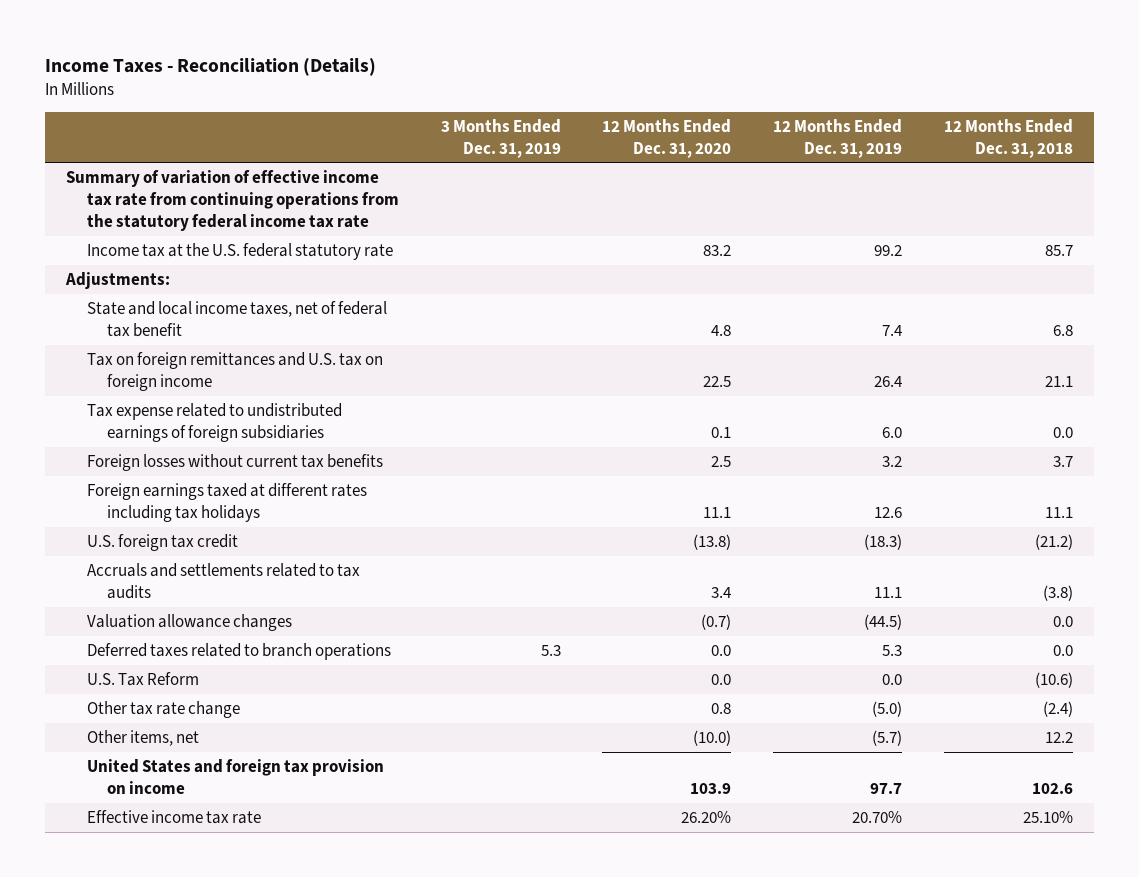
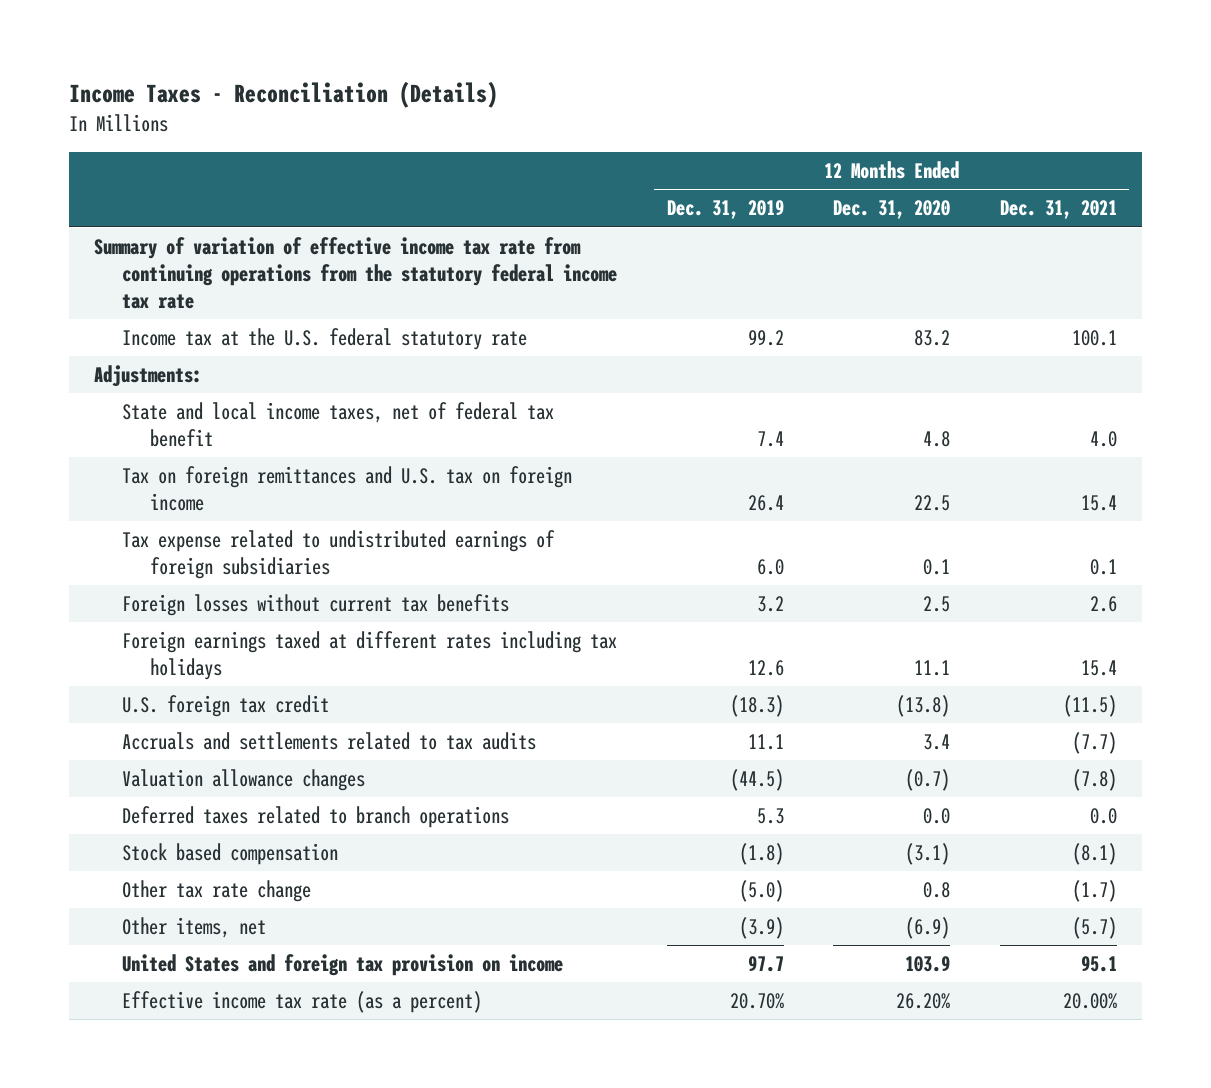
[440,118,561,158] 3 Months Ended Dec. 31, 2019 -> none
[944,118,1074,158] 12 Months Ended Dec. 31, 2018 -> none
none -> [999,200,1117,220] Dec. 31, 2021
[86,672,199,687] U.S. Tax Reform -> none
none -> [122,843,339,866] Stock based compensation
[693,730,732,747] (10.0) -> [905,917,951,940] (6.9)
[872,730,903,747] (5.7) -> [738,917,784,940] (3.9)
[86,810,261,825] Effective income tax rate -> [122,991,483,1014] Effective income tax rate (as a percent)

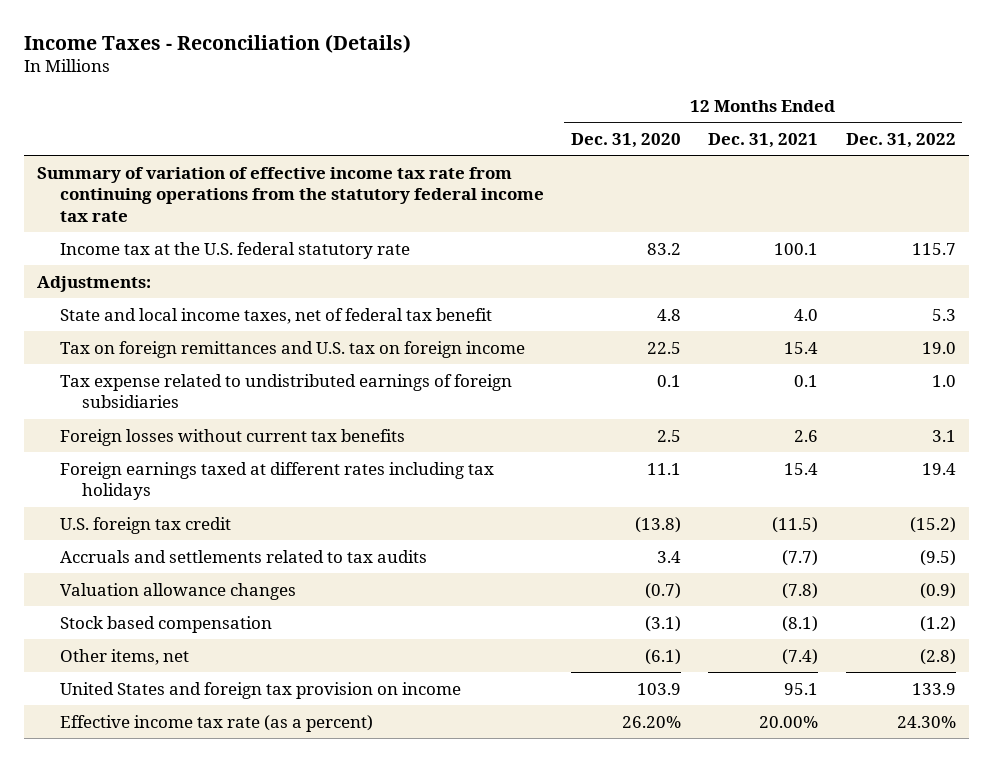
[666,200,784,220] Dec. 31, 2019 -> none
none -> [845,132,956,148] Dec. 31, 2022
[122,806,510,829] Deferred taxes related to branch operations -> none
[122,880,312,903] Other tax rate change -> none
[905,917,951,940] (6.9) -> [644,648,681,665] (6.1)
[1071,917,1117,940] (5.7) -> [782,648,819,665] (7.4)

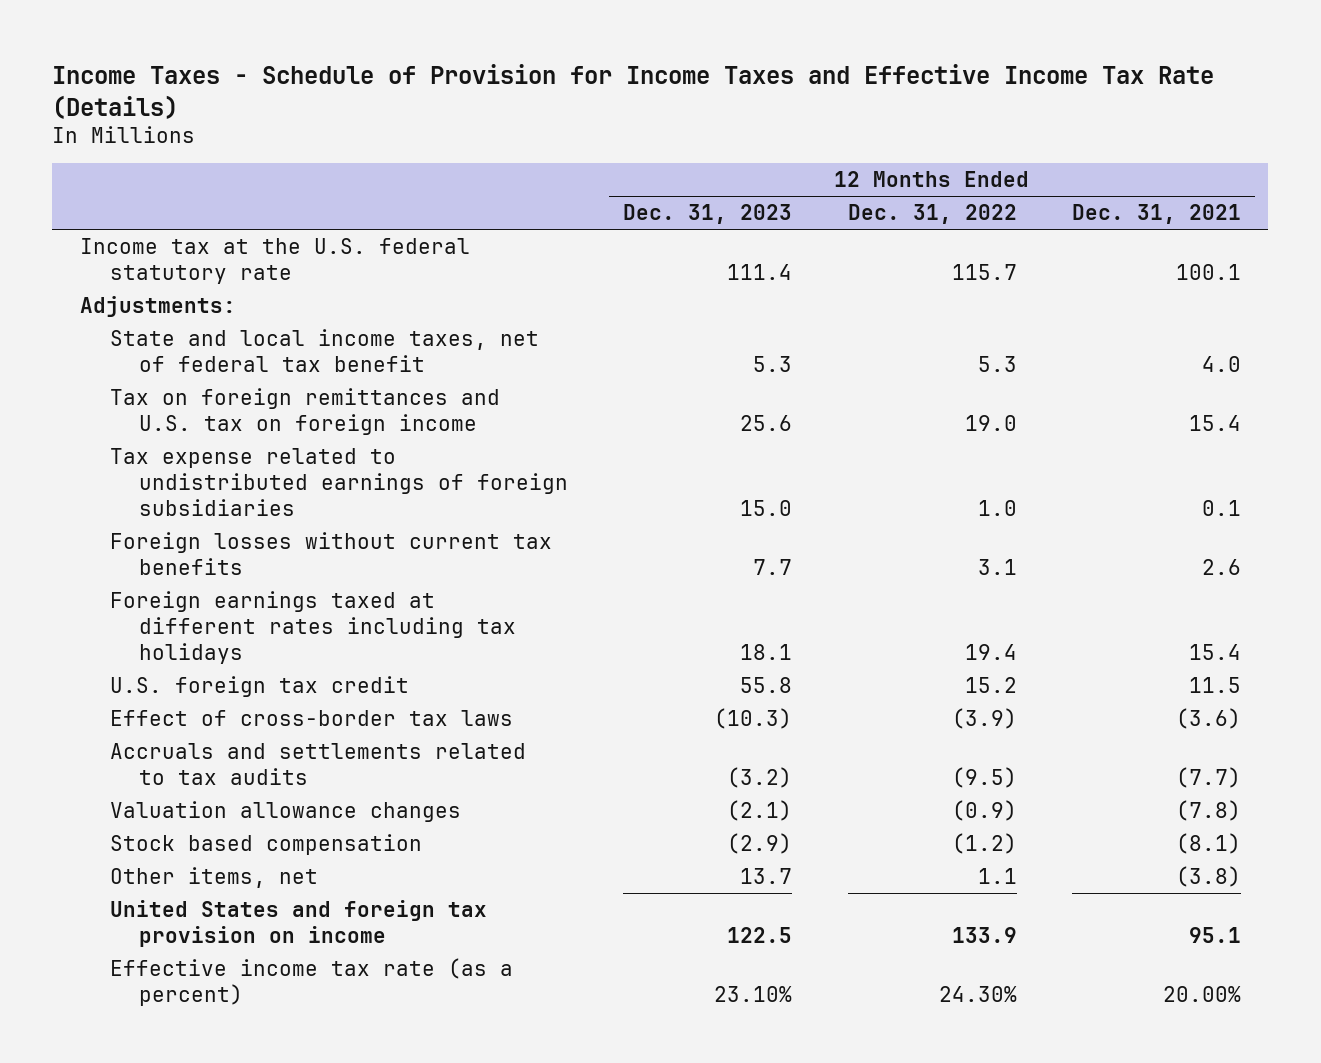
[23,33,411,53] Income Taxes - Reconciliation (Details) -> [52,63,1215,119] Income Taxes - Schedule of Provision for Income Taxes and Effective Income Tax Rate (Details)
[570,132,681,148] Dec. 31, 2020 -> none
none -> [623,204,793,225] Dec. 31, 2023
[37,166,544,222] Summary of variation of effective income tax rate from continuing operations from the statutory federal income tax rate -> none
[772,516,819,533] (11.5) -> [1188,676,1241,693] 11.5
[909,516,956,533] (15.2) -> [964,676,1017,693] 15.2
none -> [109,709,513,726] Effect of cross-border tax laws
[782,648,819,665] (7.4) -> [1175,865,1241,887] (3.8)
[919,648,956,665] (2.8) -> [977,867,1017,884] 1.1

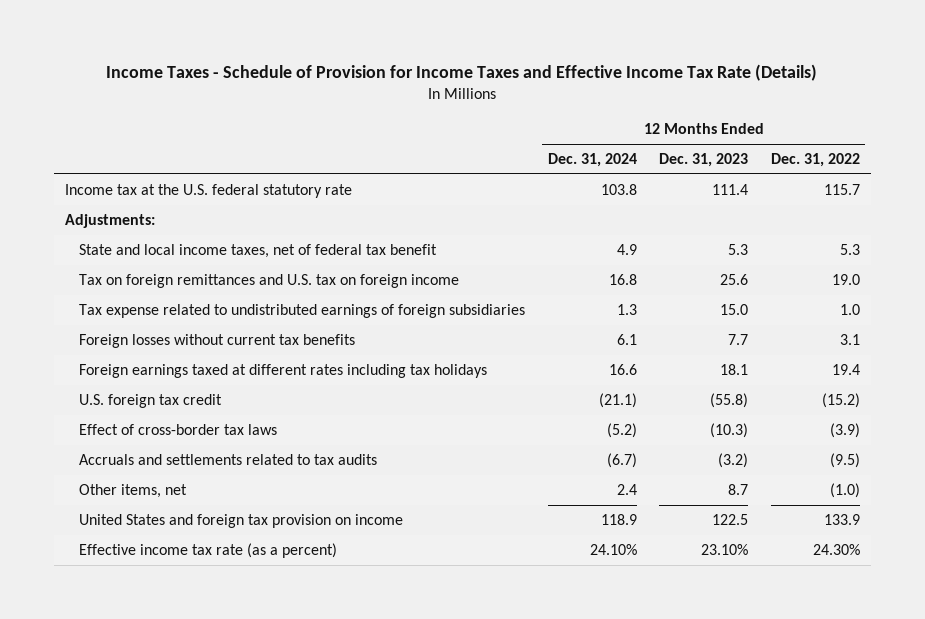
[1071,204,1241,225] Dec. 31, 2021 -> none
none -> [547,152,637,167] Dec. 31, 2024
[740,676,793,693] 55.8 -> [710,392,749,408] (55.8)
[964,676,1017,693] 15.2 -> [821,392,860,408] (15.2)
[109,800,461,822] Valuation allowance changes -> none
[109,833,422,855] Stock based compensation -> none
[740,867,793,884] 13.7 -> [728,483,749,495] 8.7
[977,867,1017,884] 1.1 -> [829,482,860,498] (1.0)

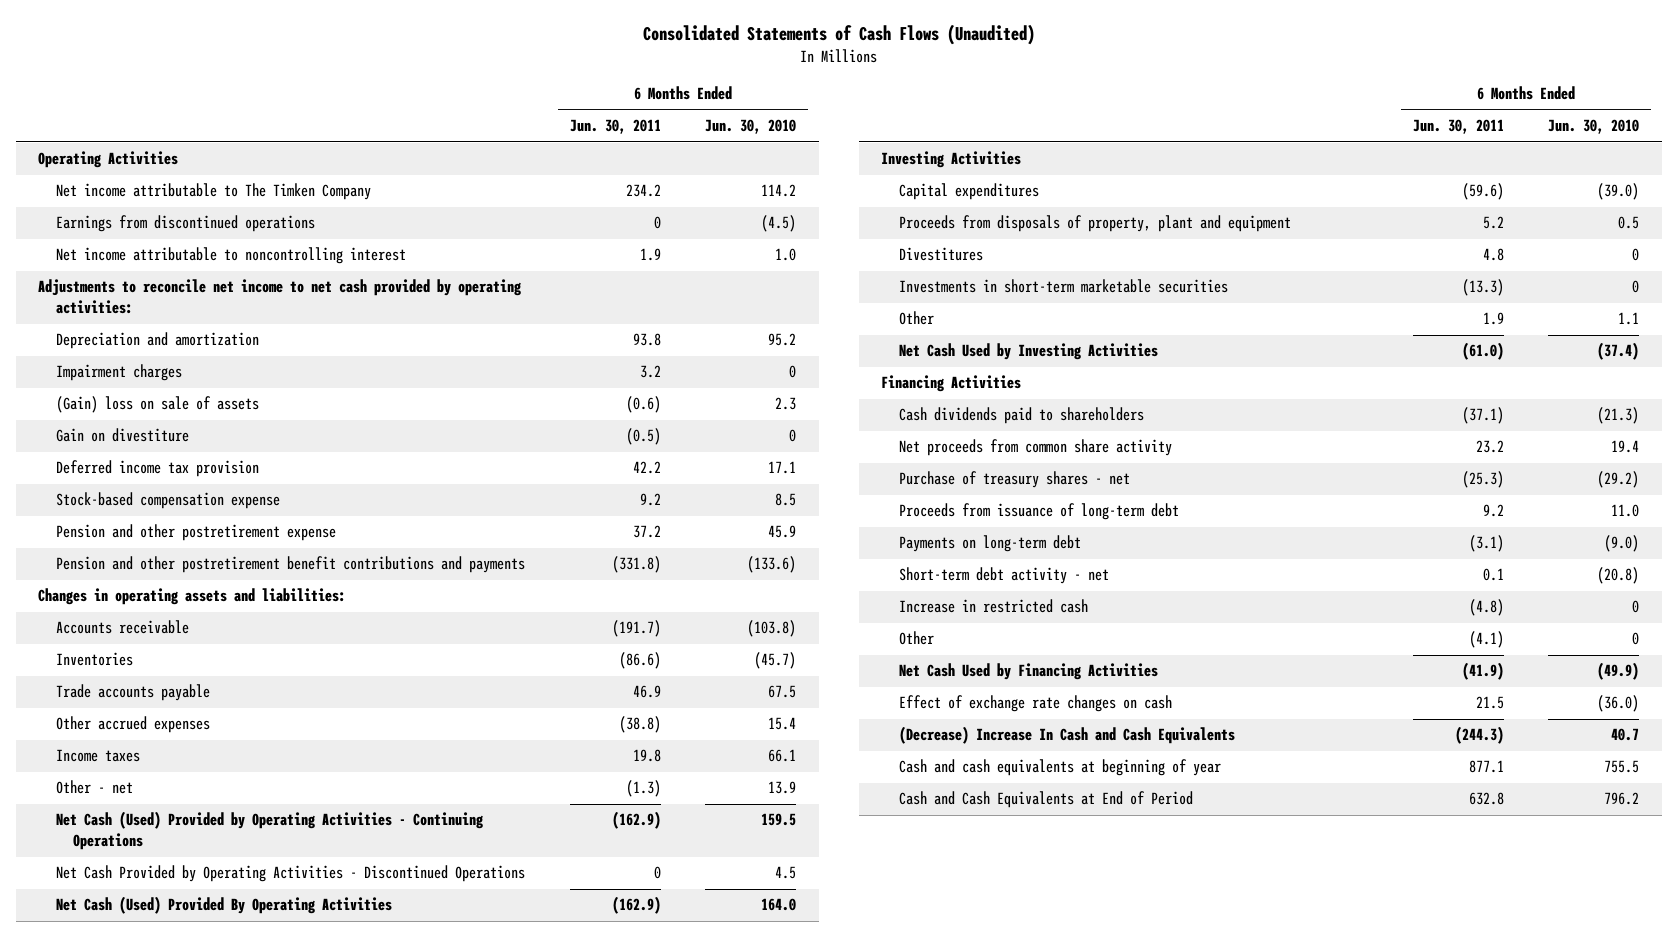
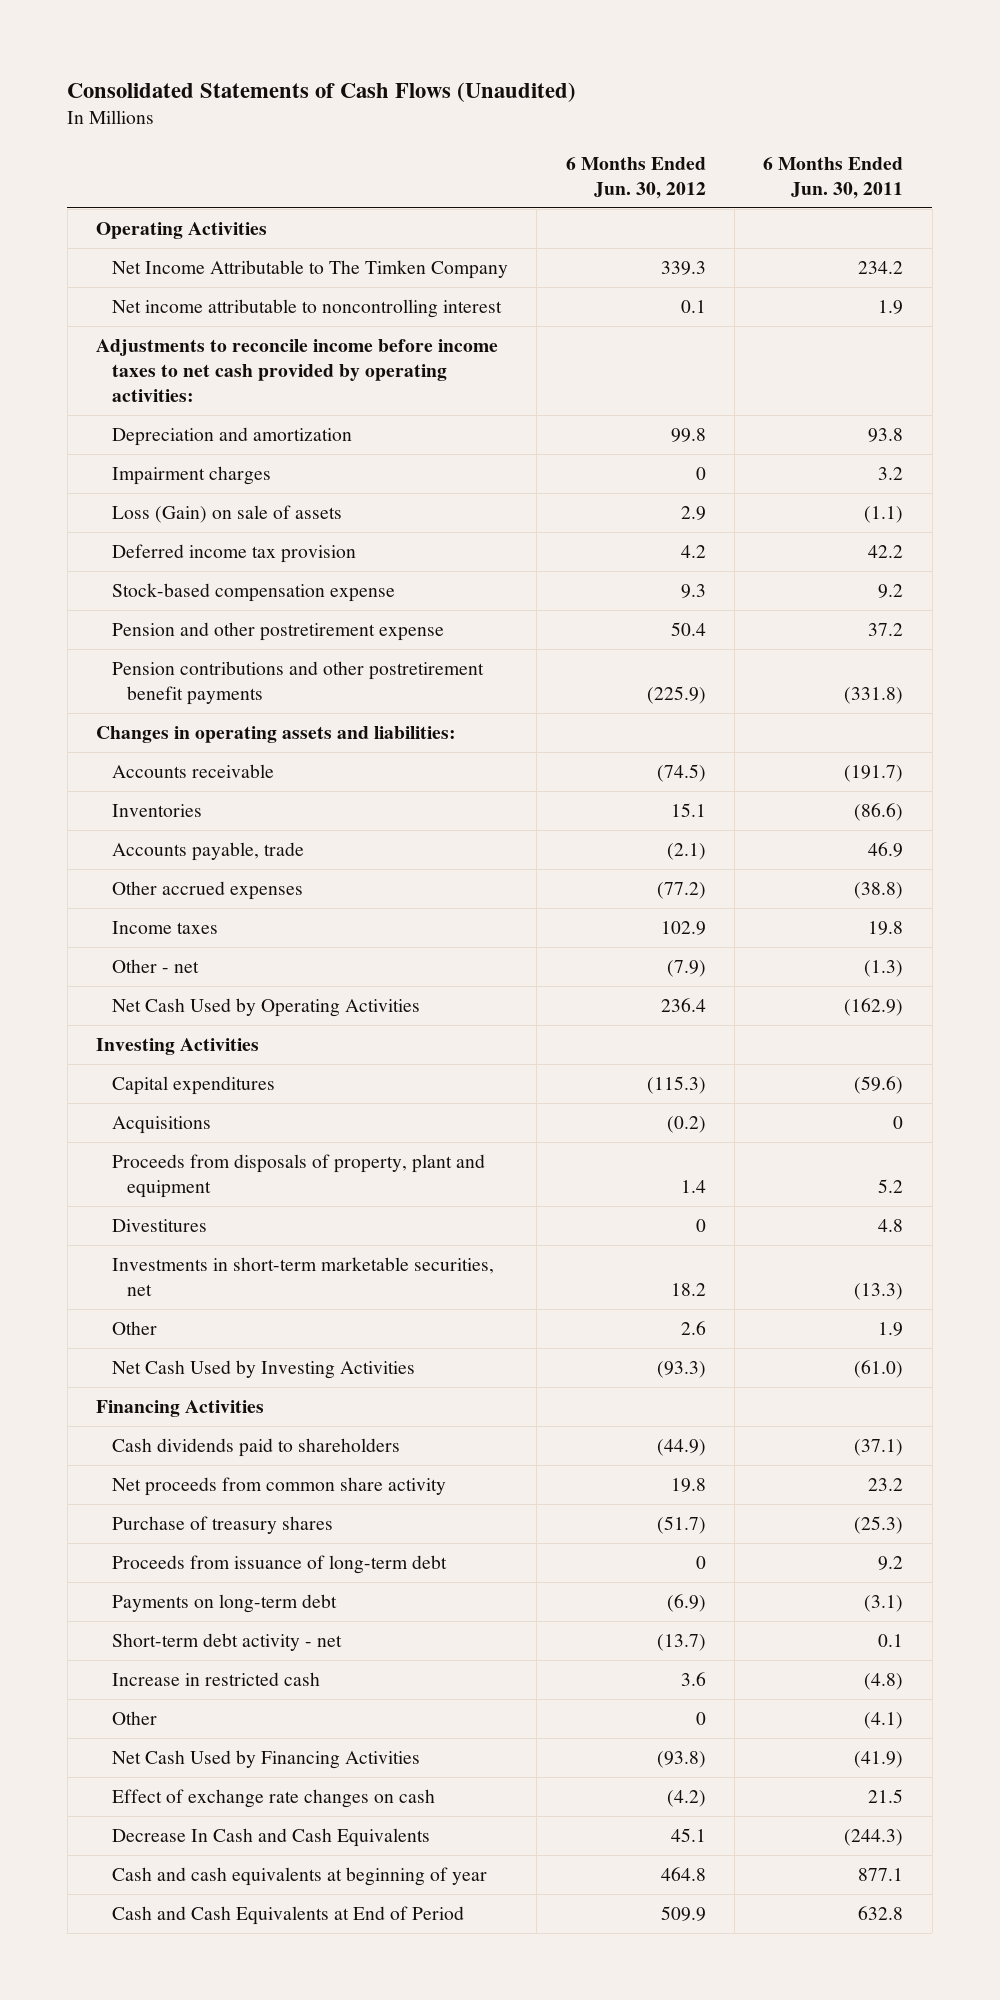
[705,119,797,135] Jun. 30, 2010 -> none
none -> [565,156,706,199] 6 Months Ended Jun. 30, 2012
[55,215,315,233] Earnings from discontinued operations -> none
[55,183,371,201] Net income attributable to The Timken Company -> [111,260,508,280] Net Income Attributable to The Timken Company
[38,279,523,315] Adjustments to reconcile net income to net cash provided by operating activities: -> [96,339,499,402] Adjustments to reconcile income before income taxes to net cash provided by operating activities:
[55,428,189,443] Gain on divestiture -> none
[55,396,259,414] (Gain) loss on sale of assets -> [111,505,342,524] Loss (Gain) on sale of assets
[625,396,661,414] (0.6) -> [864,506,904,524] (1.1)
[55,556,525,574] Pension and other postretirement benefit contributions and payments -> [111,661,484,706] Pension contributions and other postretirement benefit payments
[55,684,210,702] Trade accounts payable -> [111,842,304,862] Accounts payable, trade
[55,811,484,851] Net Cash (Used) Provided by Operating Activities - Continuing Operations -> none
[55,865,525,883] Net Cash Provided by Operating Activities - Discontinued Operations -> none
[55,896,392,915] Net Cash (Used) Provided By Operating Activities -> [111,998,420,1018] Net Cash Used by Operating Activities
none -> [111,1116,211,1135] Acquisitions
[898,279,1228,294] Investments in short-term marketable securities -> [111,1257,494,1297] Investments in short-term marketable securities, net
[898,471,1130,489] Purchase of treasury shares - net -> [111,1516,333,1535] Purchase of treasury shares
[898,726,1235,745] (Decrease) Increase In Cash and Cash Equivalents -> [111,1828,430,1848] Decrease In Cash and Cash Equivalents

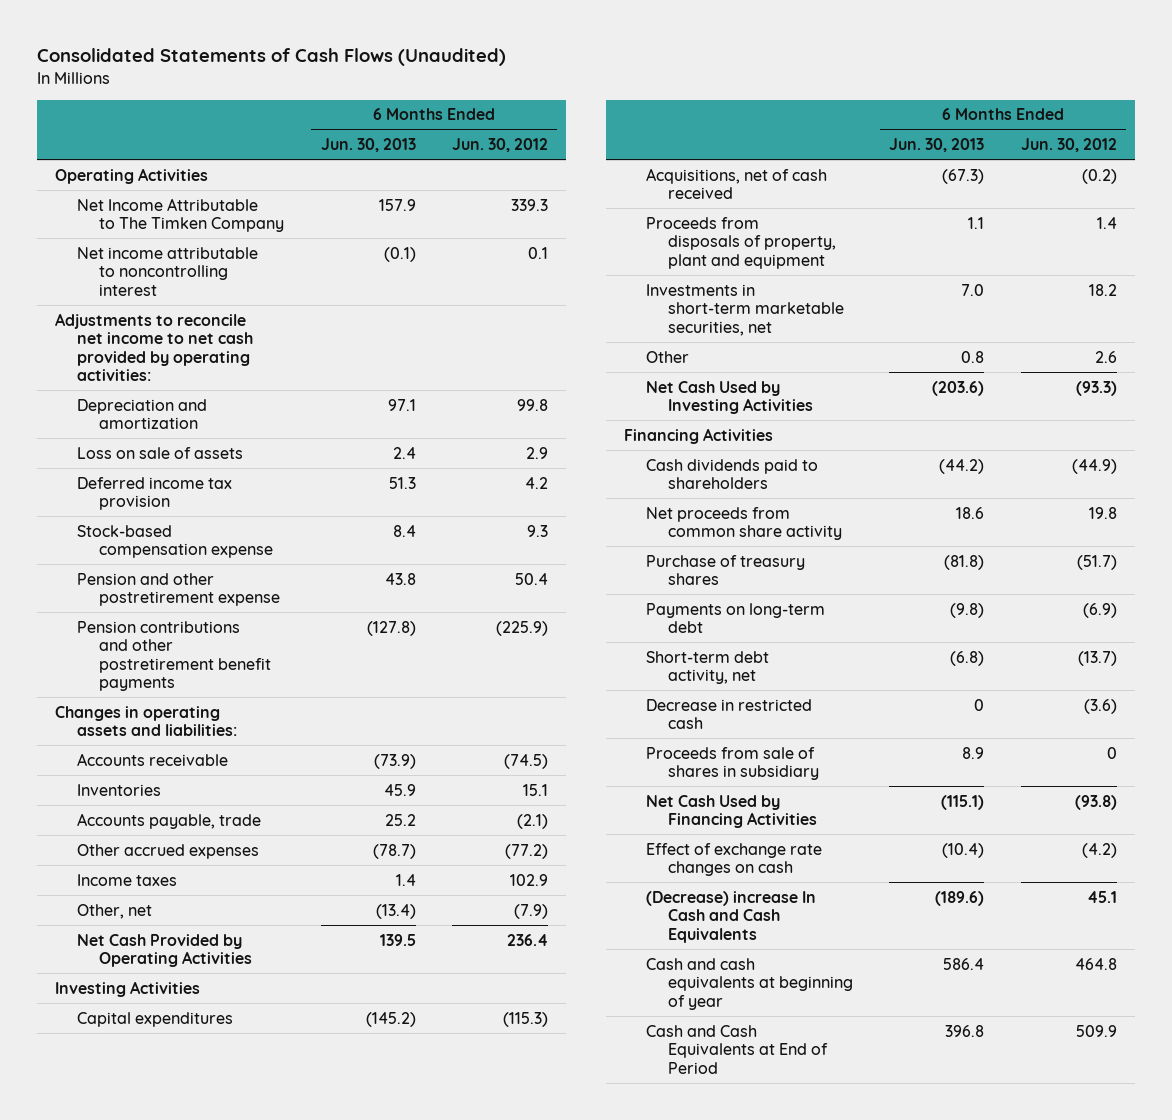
[763,156,904,199] 6 Months Ended Jun. 30, 2011 -> none
none -> [320,138,416,153] Jun. 30, 2013
[96,339,499,402] Adjustments to reconcile income before income taxes to net cash provided by operating activities: -> [55,312,254,382] Adjustments to reconcile net income to net cash provided by operating activities:
[111,466,271,486] Impairment charges -> none
[111,505,342,524] Loss (Gain) on sale of assets -> [77,446,244,459] Loss on sale of assets
[111,959,199,974] Other - net -> [77,903,153,919] Other, net
[111,998,420,1018] Net Cash Used by Operating Activities -> [77,933,253,968] Net Cash Provided by Operating Activities
[111,1116,211,1135] Acquisitions -> [646,167,828,200] Acquisitions, net of cash received
[111,1219,207,1233] Divestitures -> none
[111,1555,447,1575] Proceeds from issuance of long-term debt -> none
[111,1711,157,1726] Other -> none
[111,1633,342,1652] Short-term debt activity - net -> [646,650,770,685] Short-term debt activity, net
[111,1672,320,1687] Increase in restricted cash -> [646,698,813,730] Decrease in restricted cash
[680,1672,706,1687] 3.6 -> [1083,698,1117,714] (3.6)
none -> [646,746,820,781] Proceeds from sale of shares in subsidiary
[111,1828,430,1848] Decrease In Cash and Cash Equivalents -> [646,890,817,943] (Decrease) increase In Cash and Cash Equivalents

